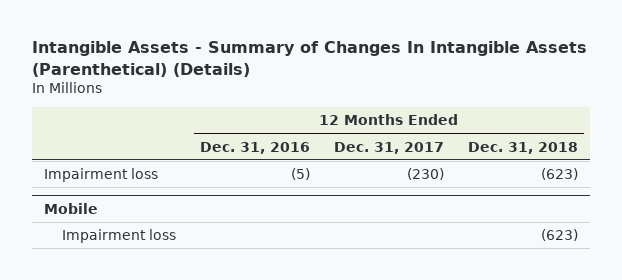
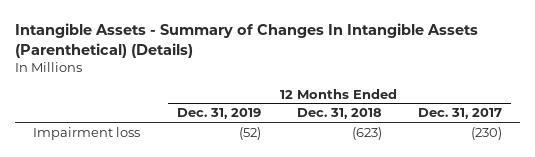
[199,141,310,154] Dec. 31, 2016 -> none
none -> [176,108,261,120] Dec. 31, 2019
[43,203,98,215] Mobile -> none
[61,229,176,244] Impairment loss -> none

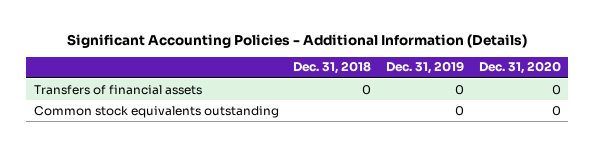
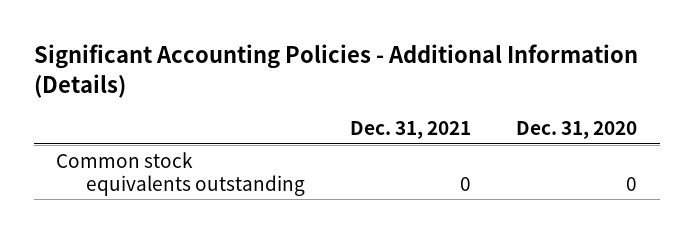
[293,61,372,75] Dec. 31, 2018 -> none
[386,61,465,75] Dec. 31, 2019 -> none
none -> [350,121,472,140] Dec. 31, 2021
[33,84,202,95] Transfers of financial assets -> none

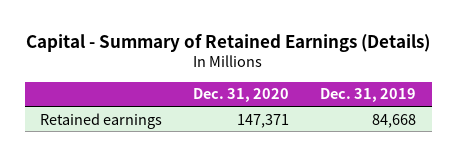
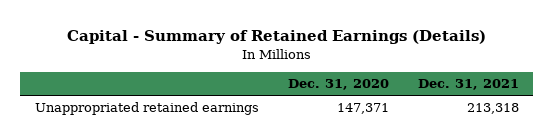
[320,88,417,103] Dec. 31, 2019 -> none
none -> [417,79,519,91] Dec. 31, 2021
[40,112,163,129] Retained earnings -> [34,102,259,116] Unappropriated retained earnings

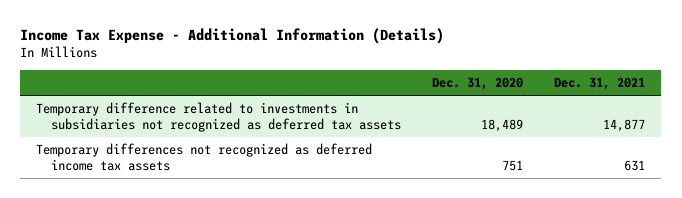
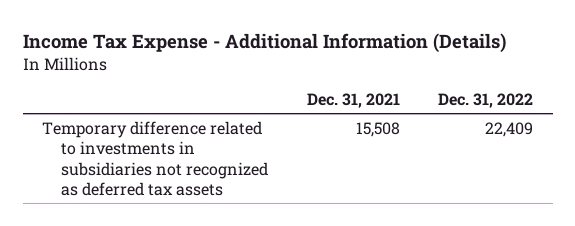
[432,77,524,91] Dec. 31, 2020 -> none
none -> [438,93,534,109] Dec. 31, 2022
[36,143,373,172] Temporary differences not recognized as deferred income tax assets -> none
[603,119,646,133] 14,877 -> [355,121,400,137] 15,508

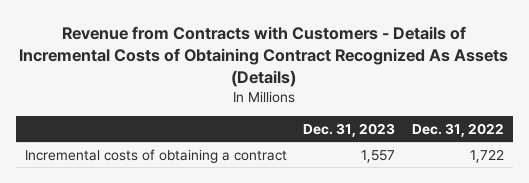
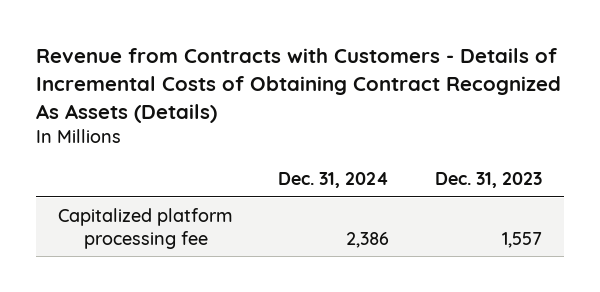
[412,122,505,137] Dec. 31, 2022 -> none
none -> [278,172,390,189] Dec. 31, 2024
[24,148,287,163] Incremental costs of obtaining a contract -> [58,208,234,249] Capitalized platform processing fee

